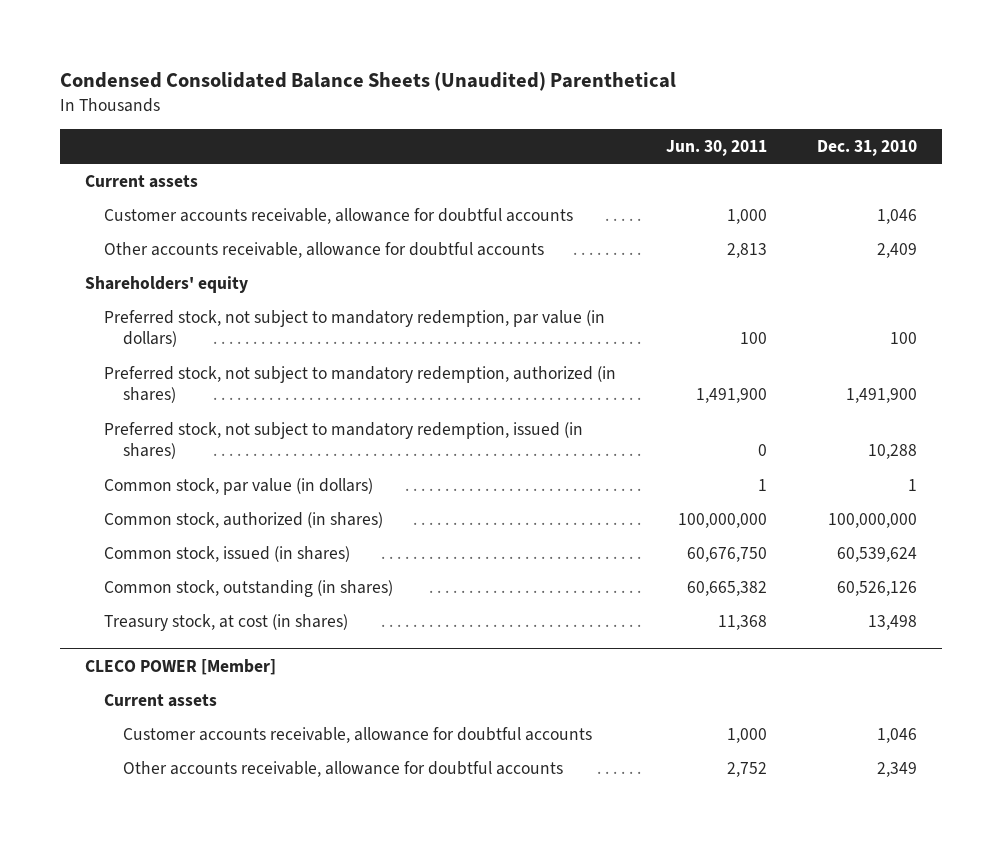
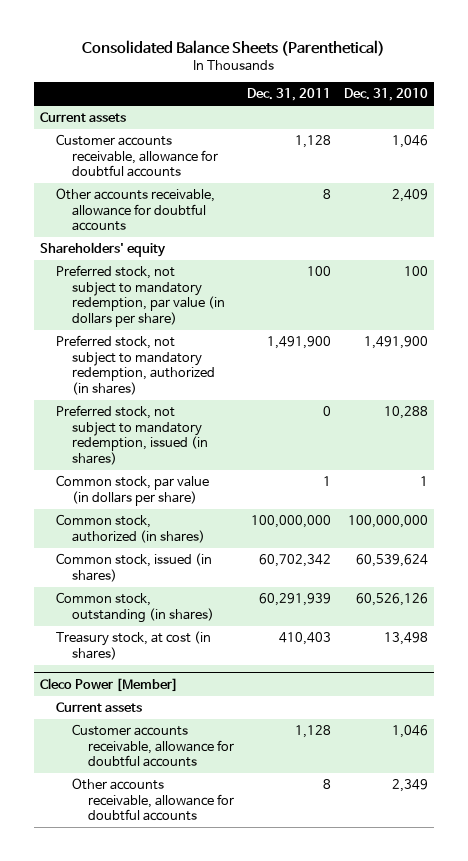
[59,72,676,92] Condensed Consolidated Balance Sheets (Unaudited) Parenthetical -> [82,40,386,57] Consolidated Balance Sheets (Parenthetical)
[665,139,767,156] Jun. 30, 2011 -> none
none -> [247,88,332,102] Dec. 31, 2011
[103,310,605,348] Preferred stock, not subject to mandatory redemption, par value (in dollars) -> [56,265,226,328] Preferred stock, not subject to mandatory redemption, par value (in dollars per share)
[103,478,373,496] Common stock, par value (in dollars) -> [56,475,210,506] Common stock, par value (in dollars per share)
[84,658,276,675] CLECO POWER [Member] -> [40,677,179,692] Cleco Power [Member]

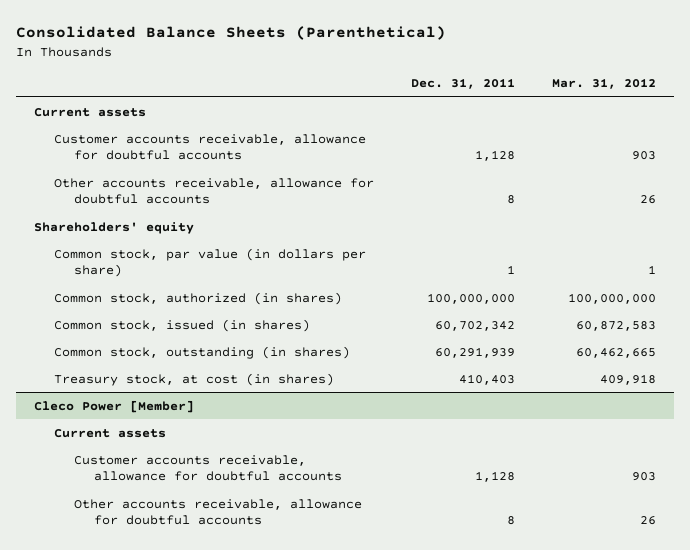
[343,88,428,102] Dec. 31, 2010 -> none
none -> [551,78,656,90] Mar. 31, 2012
[56,265,226,328] Preferred stock, not subject to mandatory redemption, par value (in dollars per share) -> none
[56,335,216,396] Preferred stock, not subject to mandatory redemption, authorized (in shares) -> none
[56,405,209,466] Preferred stock, not subject to mandatory redemption, issued (in shares) -> none

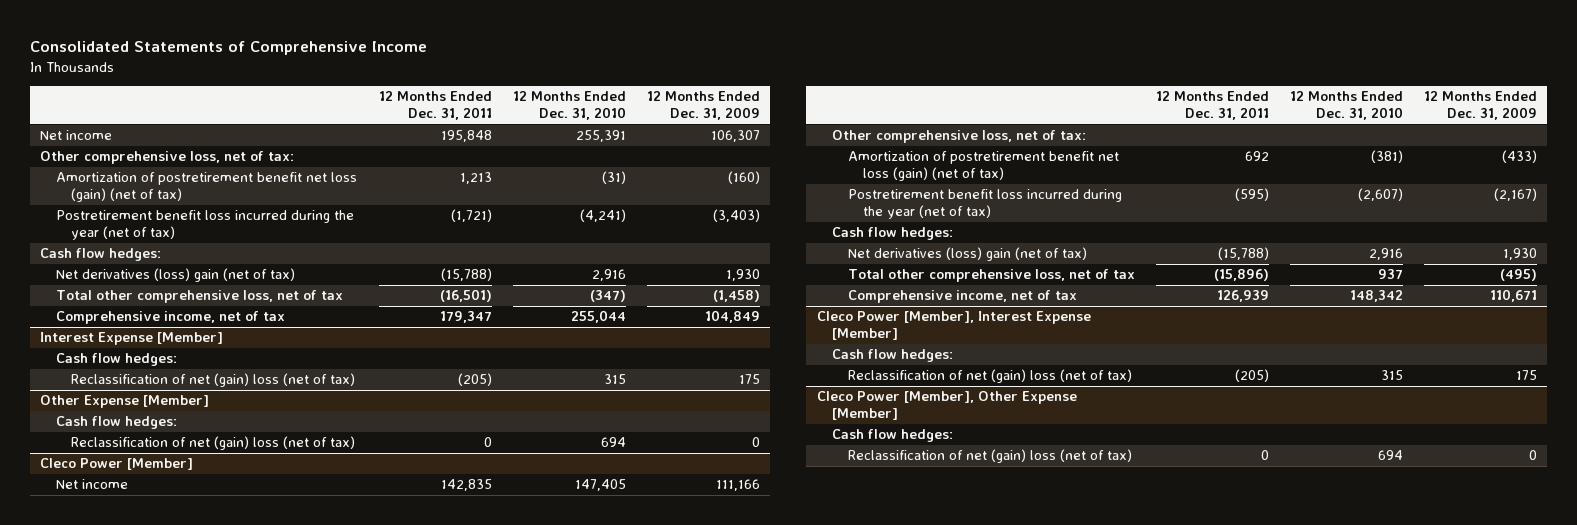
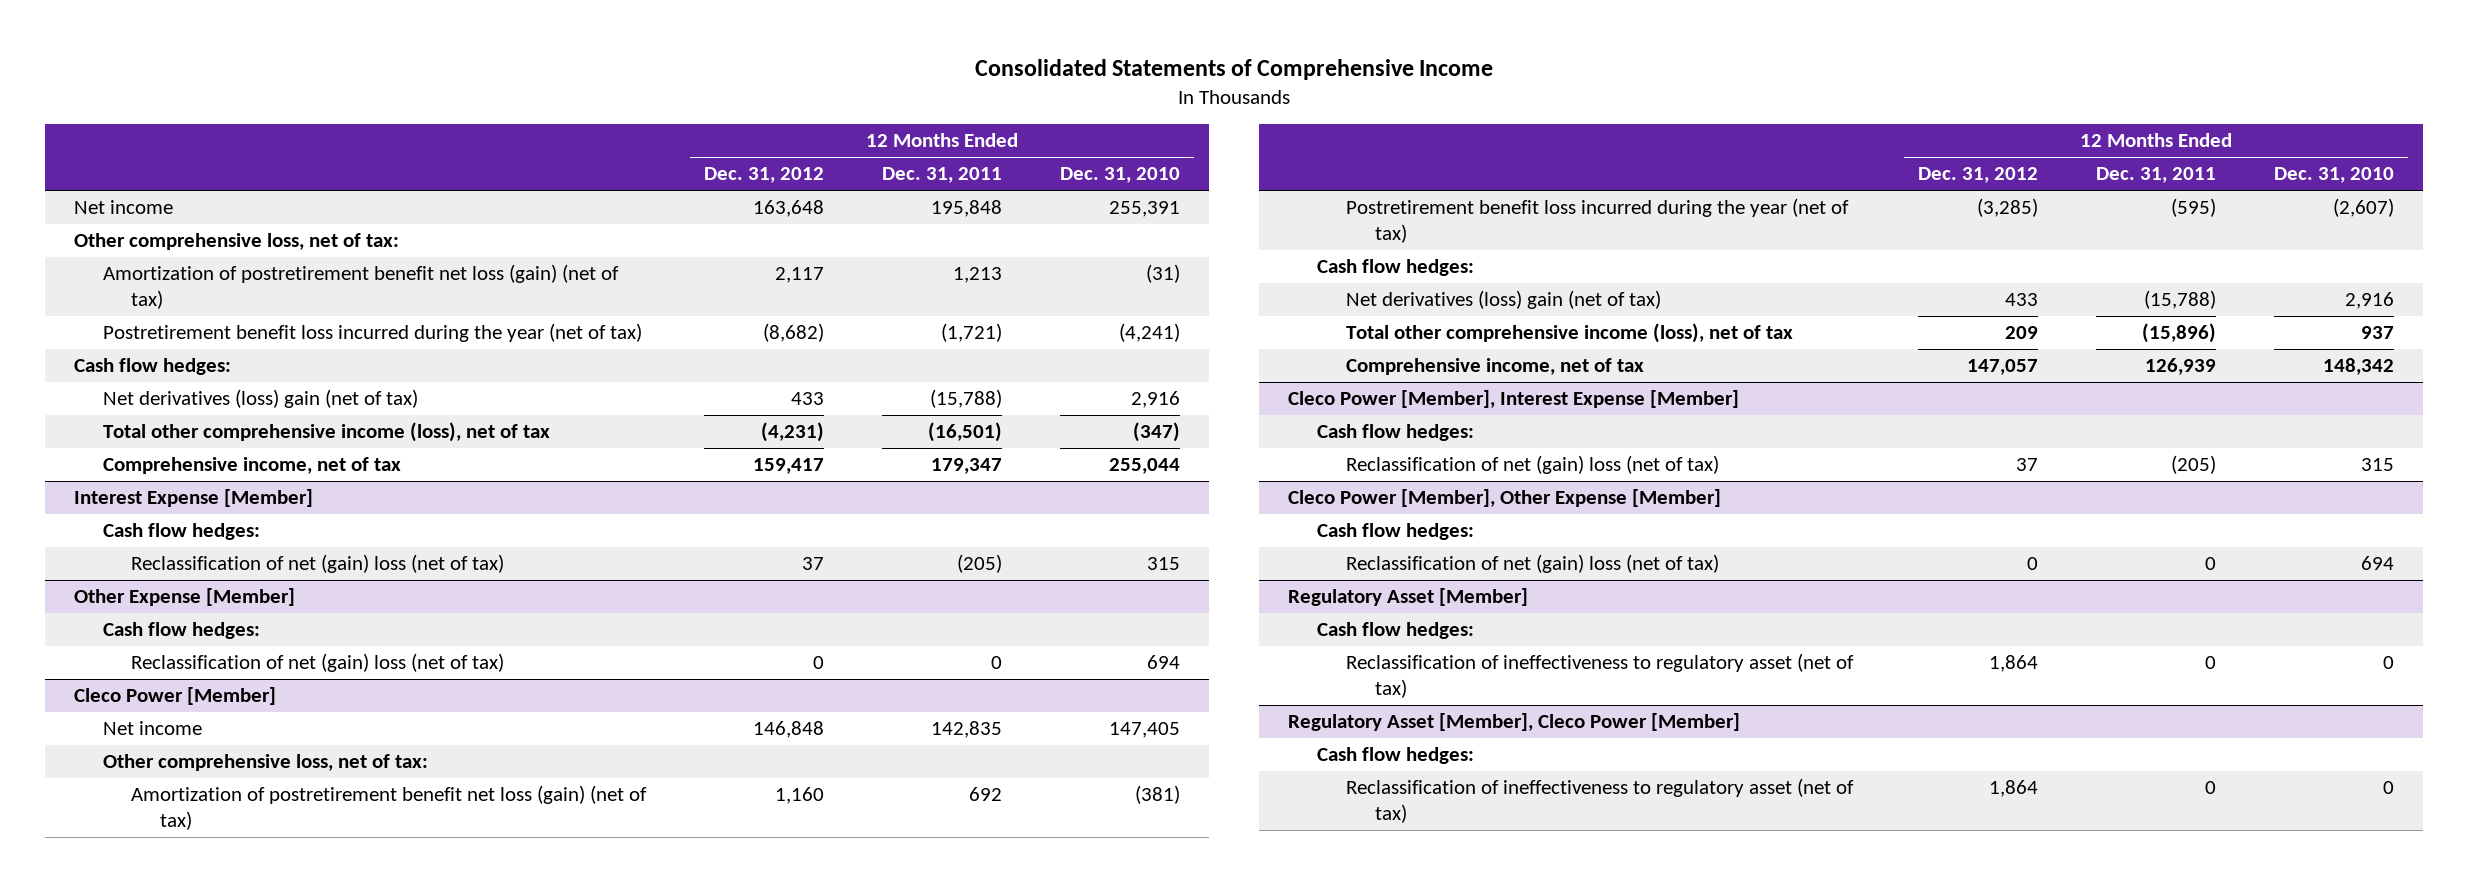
[646,91,760,121] 12 Months Ended Dec. 31, 2009 -> none
none -> [704,167,825,184] Dec. 31, 2012
[55,290,343,304] Total other comprehensive loss, net of tax -> [102,422,550,443] Total other comprehensive income (loss), net of tax
[847,269,1135,283] Total other comprehensive loss, net of tax -> [1345,323,1793,344] Total other comprehensive income (loss), net of tax
none -> [1288,588,1529,607] Regulatory Asset [Member]
none -> [1316,622,1474,640] Cash flow hedges:
none -> [1345,653,1854,699] Reclassification of ineffectiveness to regulatory asset (net of tax)
none -> [1288,713,1741,732] Regulatory Asset [Member], Cleco Power [Member]
none -> [1316,747,1474,765] Cash flow hedges:
none -> [1345,778,1854,824] Reclassification of ineffectiveness to regulatory asset (net of tax)

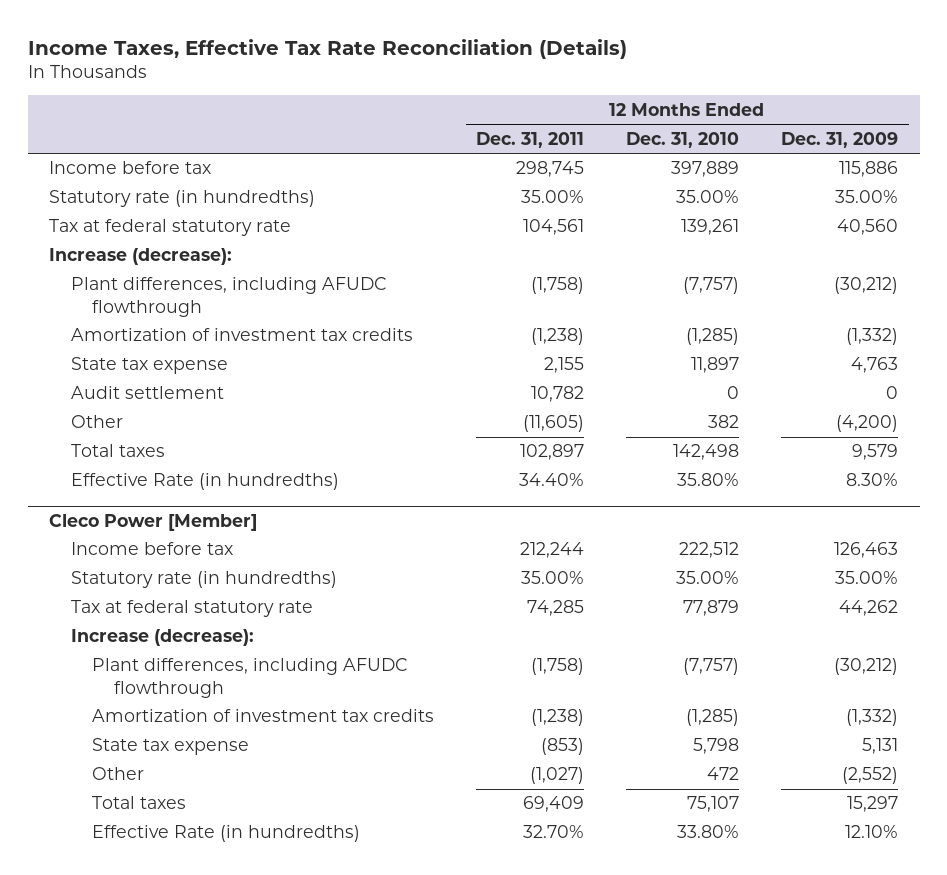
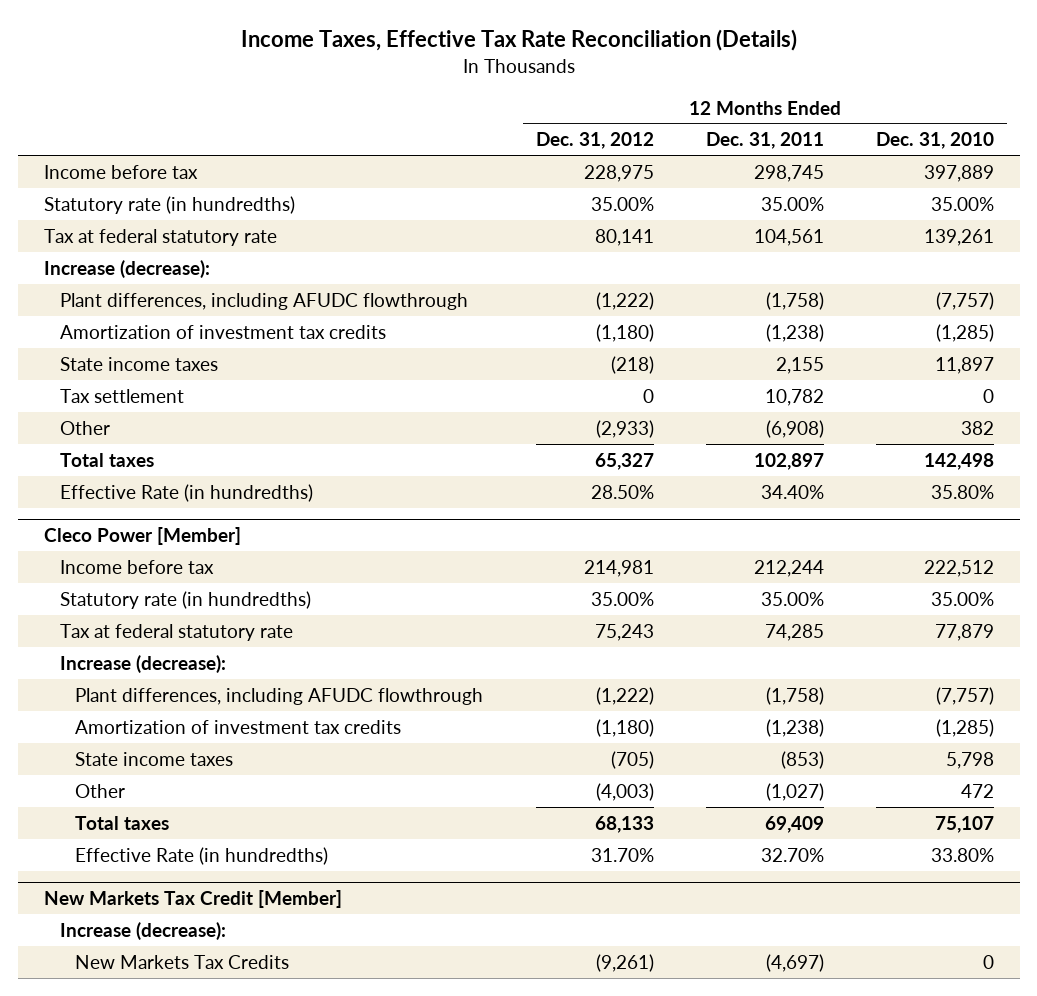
[781,131,899,148] Dec. 31, 2009 -> none
none -> [535,132,654,150] Dec. 31, 2012
[70,357,228,375] State tax expense -> [59,356,218,371] State income taxes
[70,386,224,400] Audit settlement -> [59,388,184,403] Tax settlement
[523,415,585,433] (11,605) -> [765,419,824,438] (6,908)
[92,738,250,756] State tax expense -> [75,751,234,766] State income taxes
none -> [43,890,342,909] New Markets Tax Credit [Member]
none -> [59,921,226,940] Increase (decrease):
none -> [75,954,290,969] New Markets Tax Credits

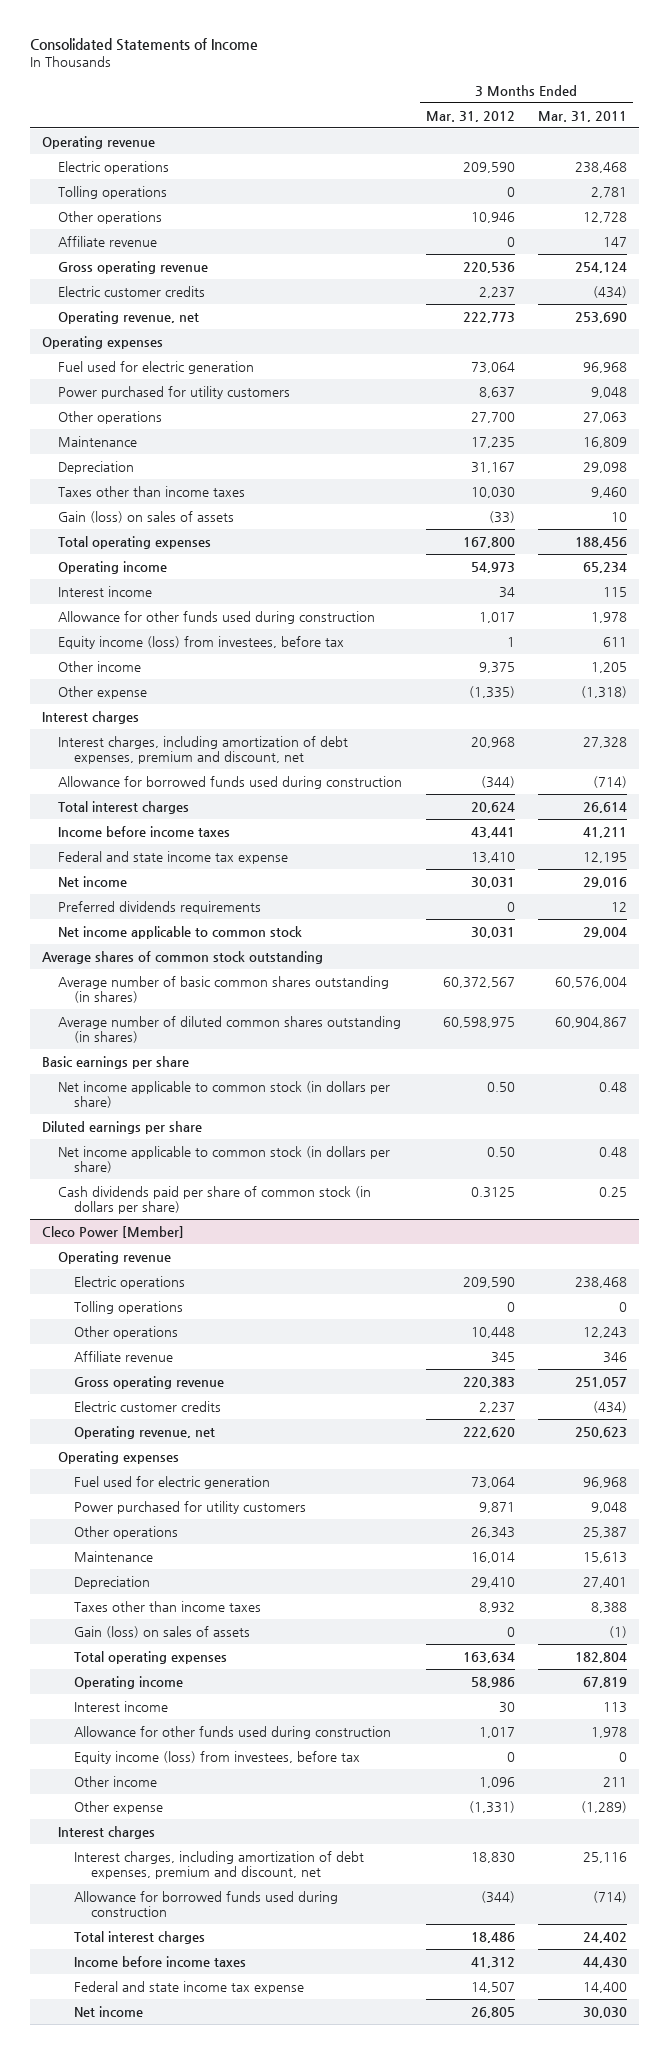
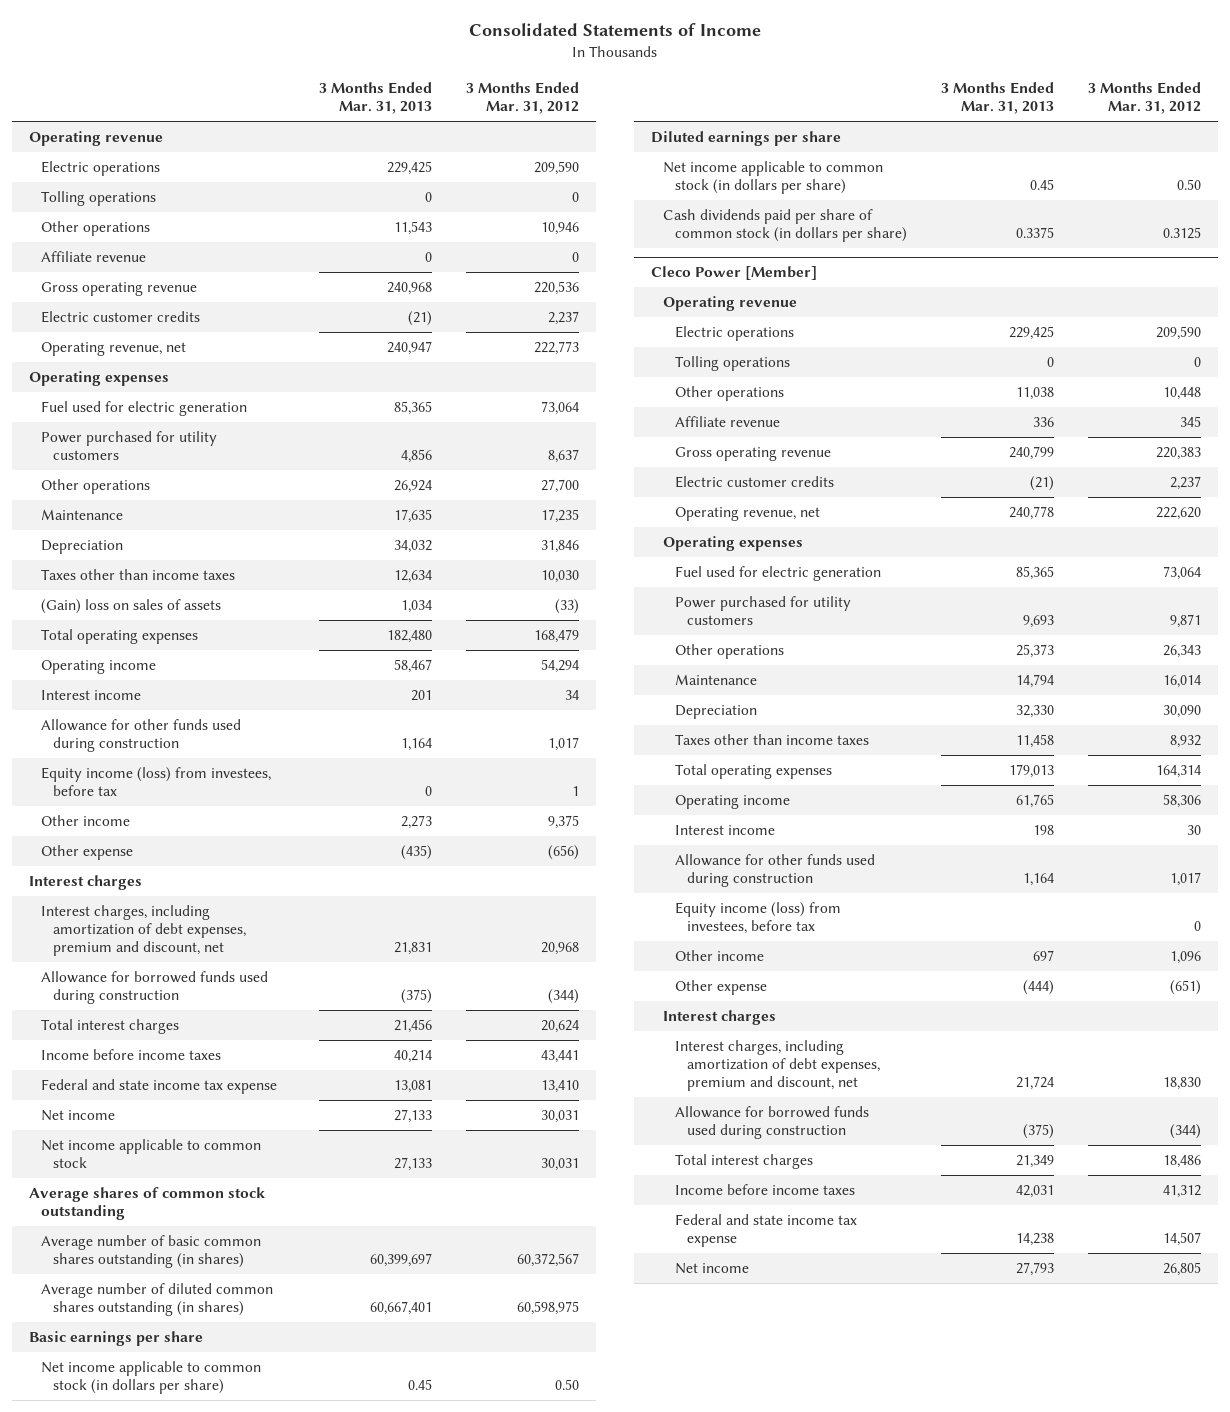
[537,110,627,122] Mar. 31, 2011 -> none
none -> [318,82,432,115] 3 Months Ended Mar. 31, 2013
[470,461,515,473] 31,167 -> [540,540,579,554] 31,846
[58,510,235,523] Gain (loss) on sales of assets -> [41,599,222,615] (Gain) loss on sales of assets
[462,536,515,548] 167,800 -> [533,629,579,644] 168,479
[470,561,515,573] 54,973 -> [540,659,579,674] 54,294
[468,685,515,698] (1,335) -> [547,845,579,861] (656)
[58,900,262,914] Preferred dividends requirements -> none
[470,1576,515,1588] 29,410 -> [1162,705,1201,719] 30,090
[74,1625,251,1638] Gain (loss) on sales of assets -> none
[462,1651,515,1663] 163,634 -> [1155,765,1201,779] 164,314
[470,1676,515,1688] 58,986 -> [1162,794,1201,809] 58,306
[468,1800,515,1813] (1,331) -> [1169,980,1201,996] (651)

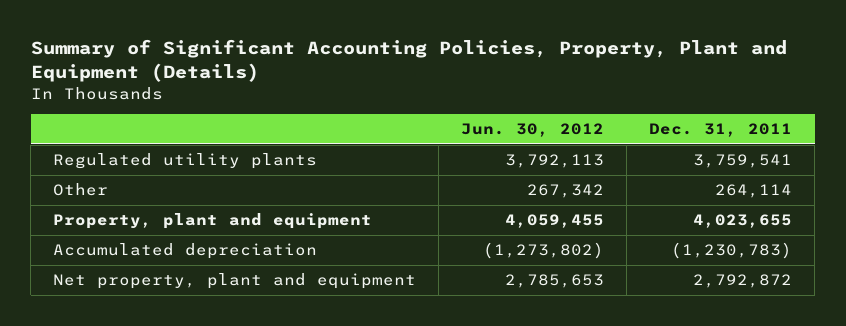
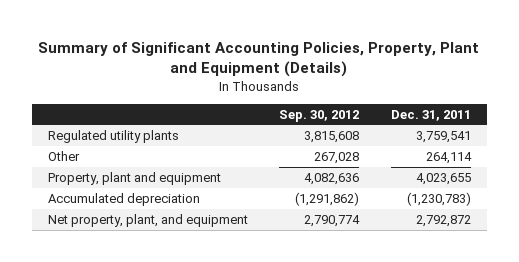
[461,123,605,138] Jun. 30, 2012 -> none
none -> [279,109,360,122] Sep. 30, 2012
[53,273,417,290] Net property, plant and equipment -> [47,213,248,227] Net property, plant, and equipment

